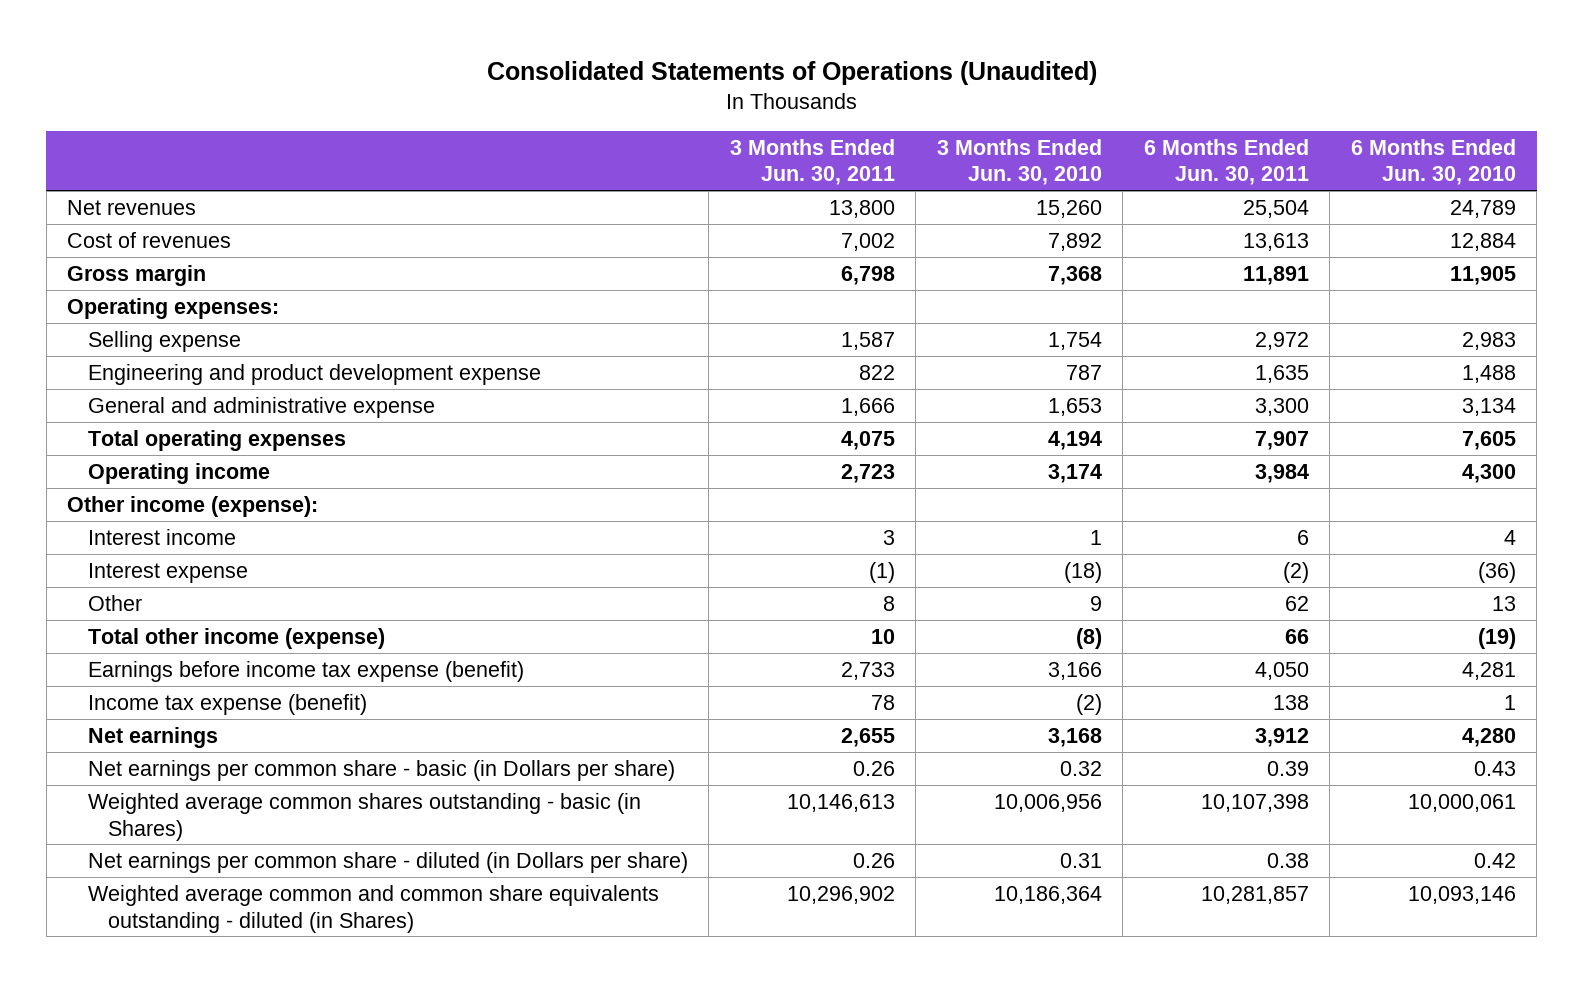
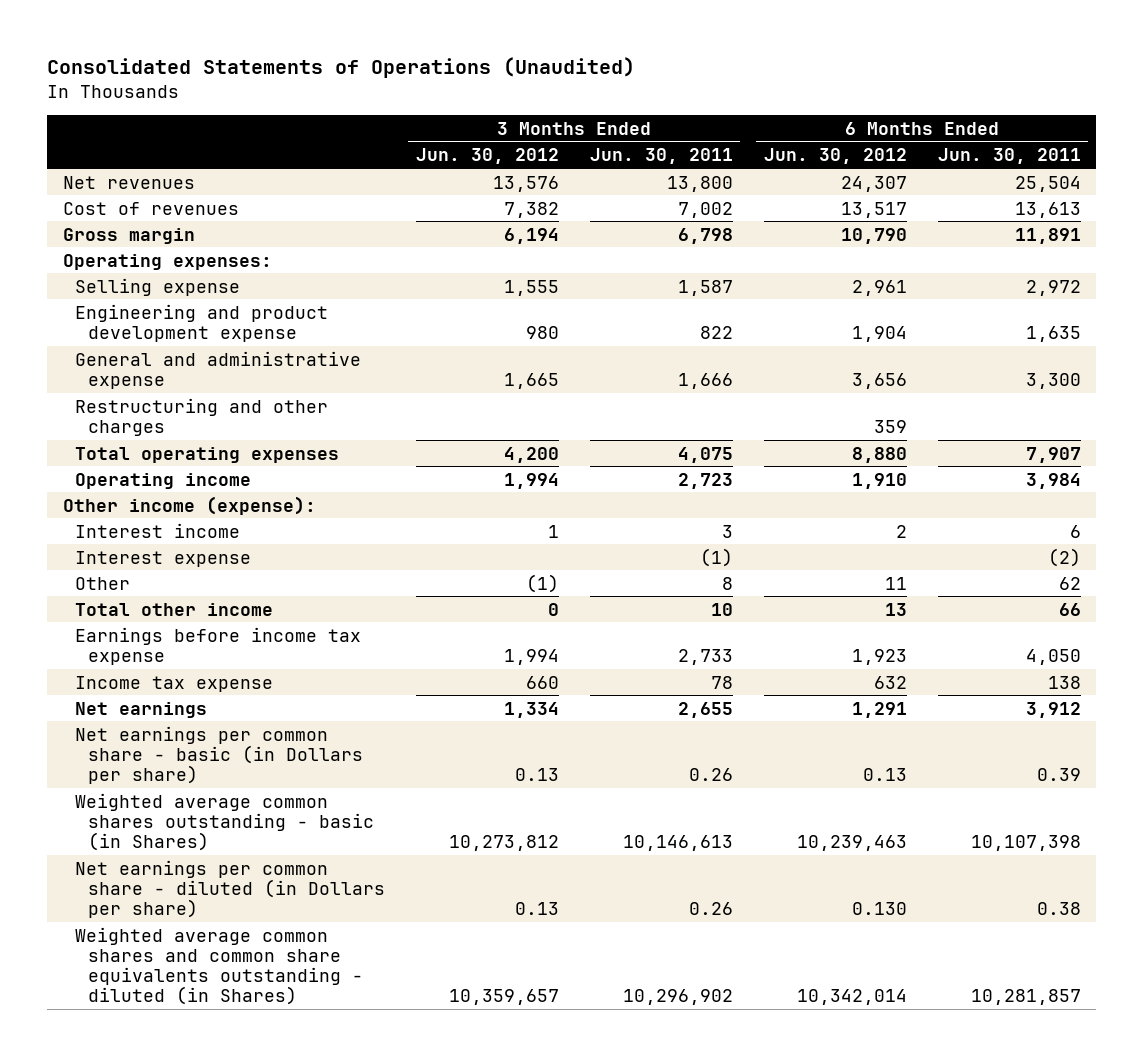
[936,138,1102,186] 3 Months Ended Jun. 30, 2010 -> none
[1350,138,1516,186] 6 Months Ended Jun. 30, 2010 -> none
none -> [415,148,559,165] Jun. 30, 2012
none -> [763,148,907,165] Jun. 30, 2012
none -> [75,397,329,436] Restructuring and other charges
[87,627,385,649] Total other income (expense) -> [75,602,274,616] Total other income
[87,660,524,682] Earnings before income tax expense (benefit) -> [75,626,362,665] Earnings before income tax expense
[87,693,367,715] Income tax expense (benefit) -> [75,675,274,692] Income tax expense
[87,884,659,933] Weighted average common and common share equivalents outstanding - diluted (in Shares) -> [75,926,363,1006] Weighted average common shares and common share equivalents outstanding - diluted (in Shares)

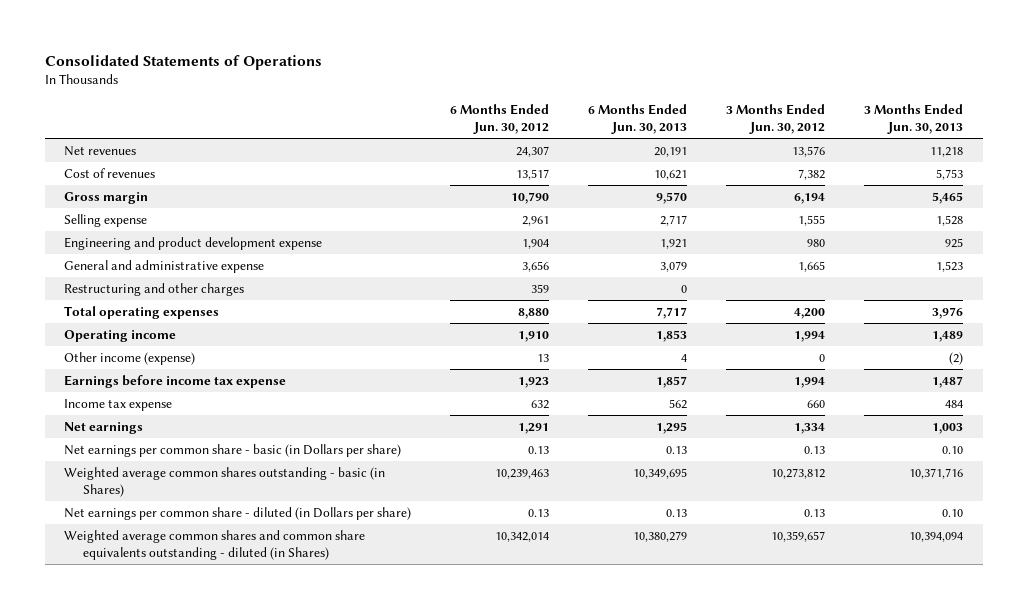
[47,57,636,79] Consolidated Statements of Operations (Unaudited) -> [44,54,322,70] Consolidated Statements of Operations
[589,148,733,165] Jun. 30, 2011 -> none
[937,148,1081,165] Jun. 30, 2011 -> none
none -> [588,103,688,135] 6 Months Ended Jun. 30, 2013
none -> [864,103,964,135] 3 Months Ended Jun. 30, 2013
[62,253,272,270] Operating expenses: -> none
[62,495,316,515] Other income (expense): -> none
[75,522,241,538] Interest income -> none
[75,550,252,567] Interest expense -> none
[75,602,274,616] Total other income -> none
[75,576,131,590] Other -> [64,351,196,365] Other income (expense)
[525,573,559,593] (1) -> [819,353,826,362] 0
[884,576,907,590] 11 -> [537,353,550,362] 13
[851,901,907,915] 0.130 -> [528,508,550,517] 0.13

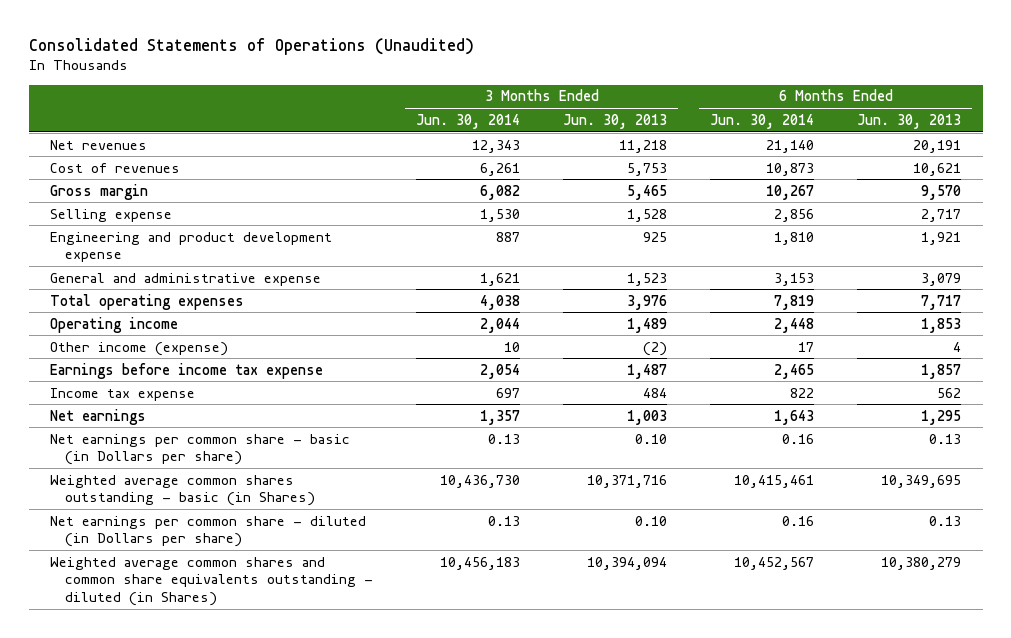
[44,54,322,70] Consolidated Statements of Operations -> [28,37,474,55] Consolidated Statements of Operations (Unaudited)
[450,103,550,135] 6 Months Ended Jun. 30, 2012 -> none
[726,103,826,135] 3 Months Ended Jun. 30, 2012 -> none
none -> [415,113,520,129] Jun. 30, 2014
none -> [710,113,815,129] Jun. 30, 2014
[64,282,245,296] Restructuring and other charges -> none

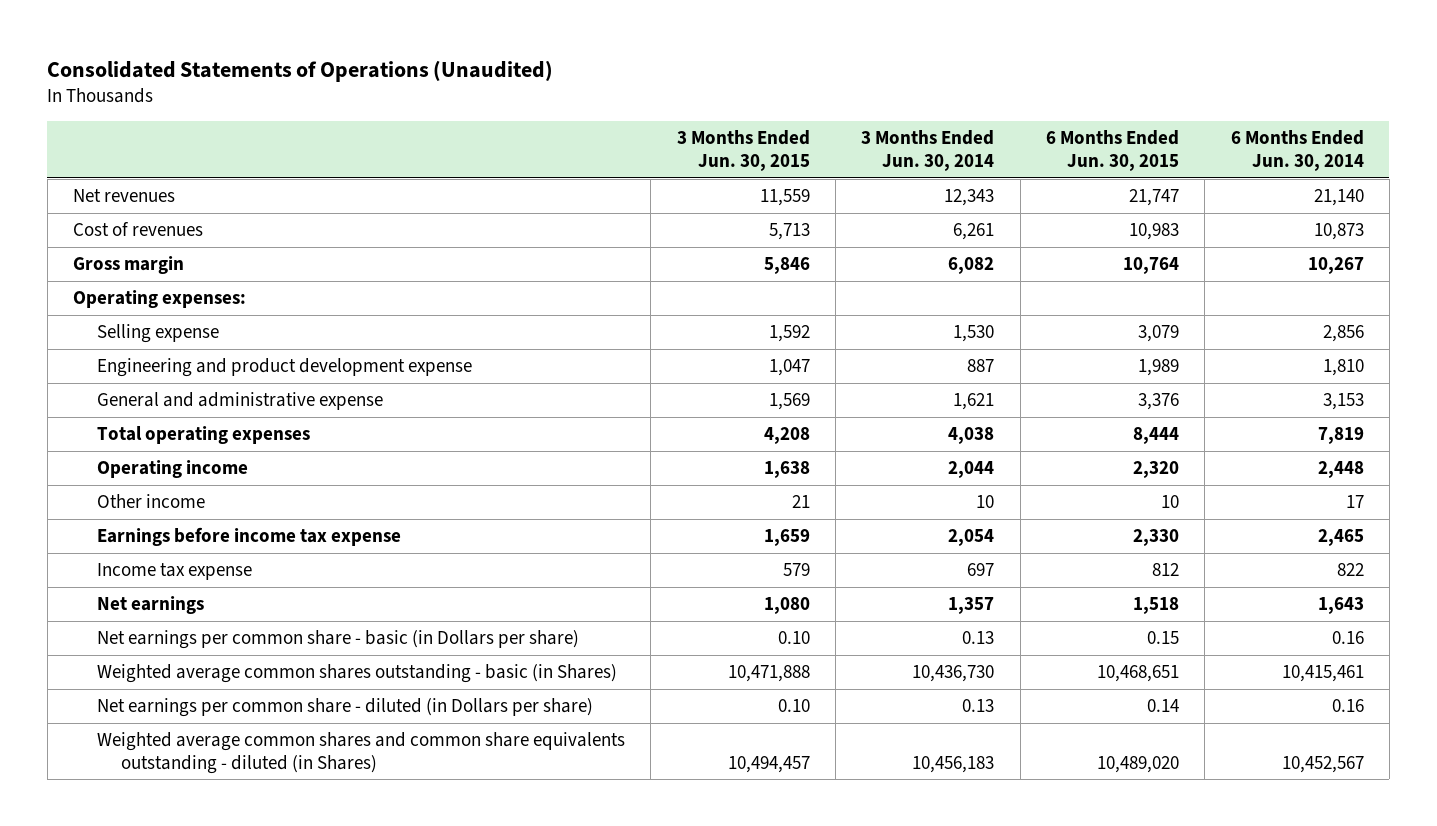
[563,113,668,129] Jun. 30, 2013 -> none
[857,113,962,129] Jun. 30, 2013 -> none
none -> [676,130,810,172] 3 Months Ended Jun. 30, 2015
none -> [1046,130,1180,172] 6 Months Ended Jun. 30, 2015
none -> [73,290,247,309] Operating expenses:
[50,341,229,356] Other income (expense) -> [97,494,206,509] Other income

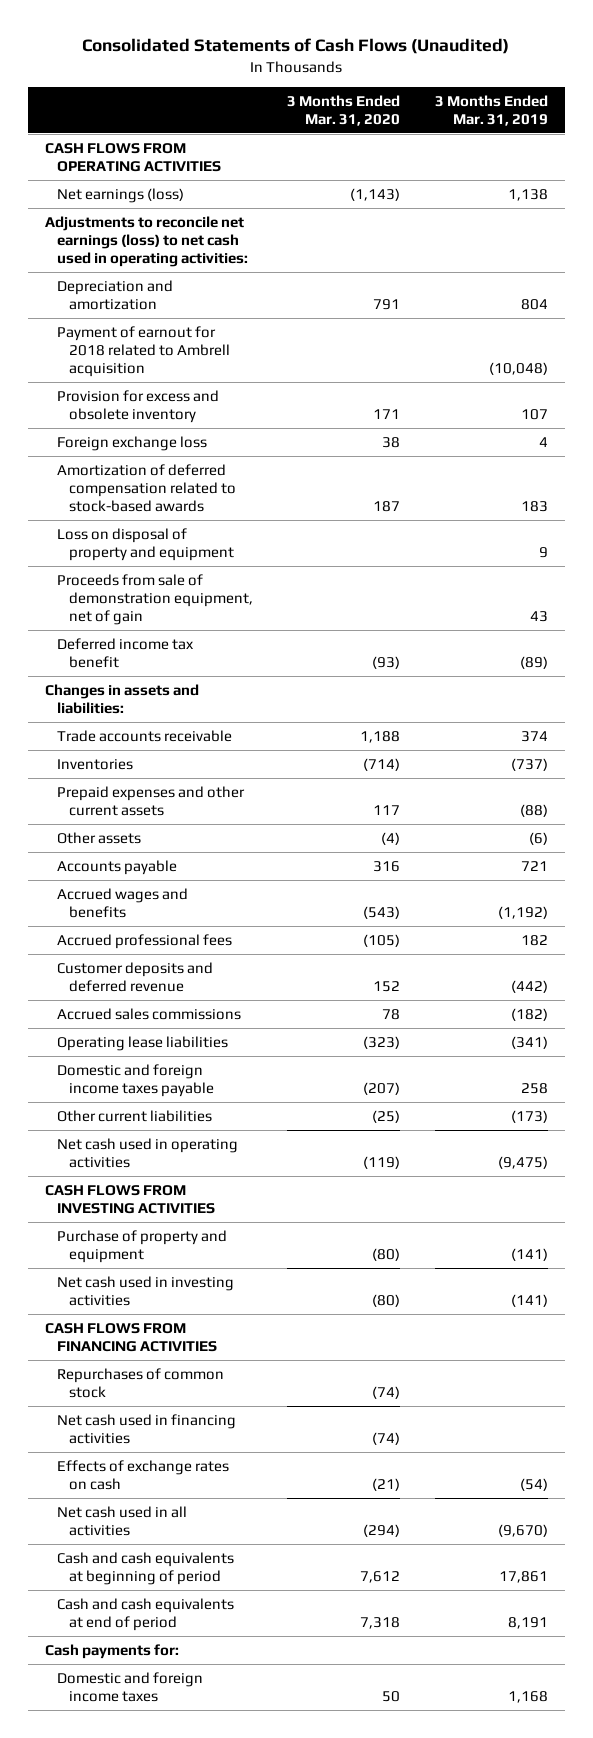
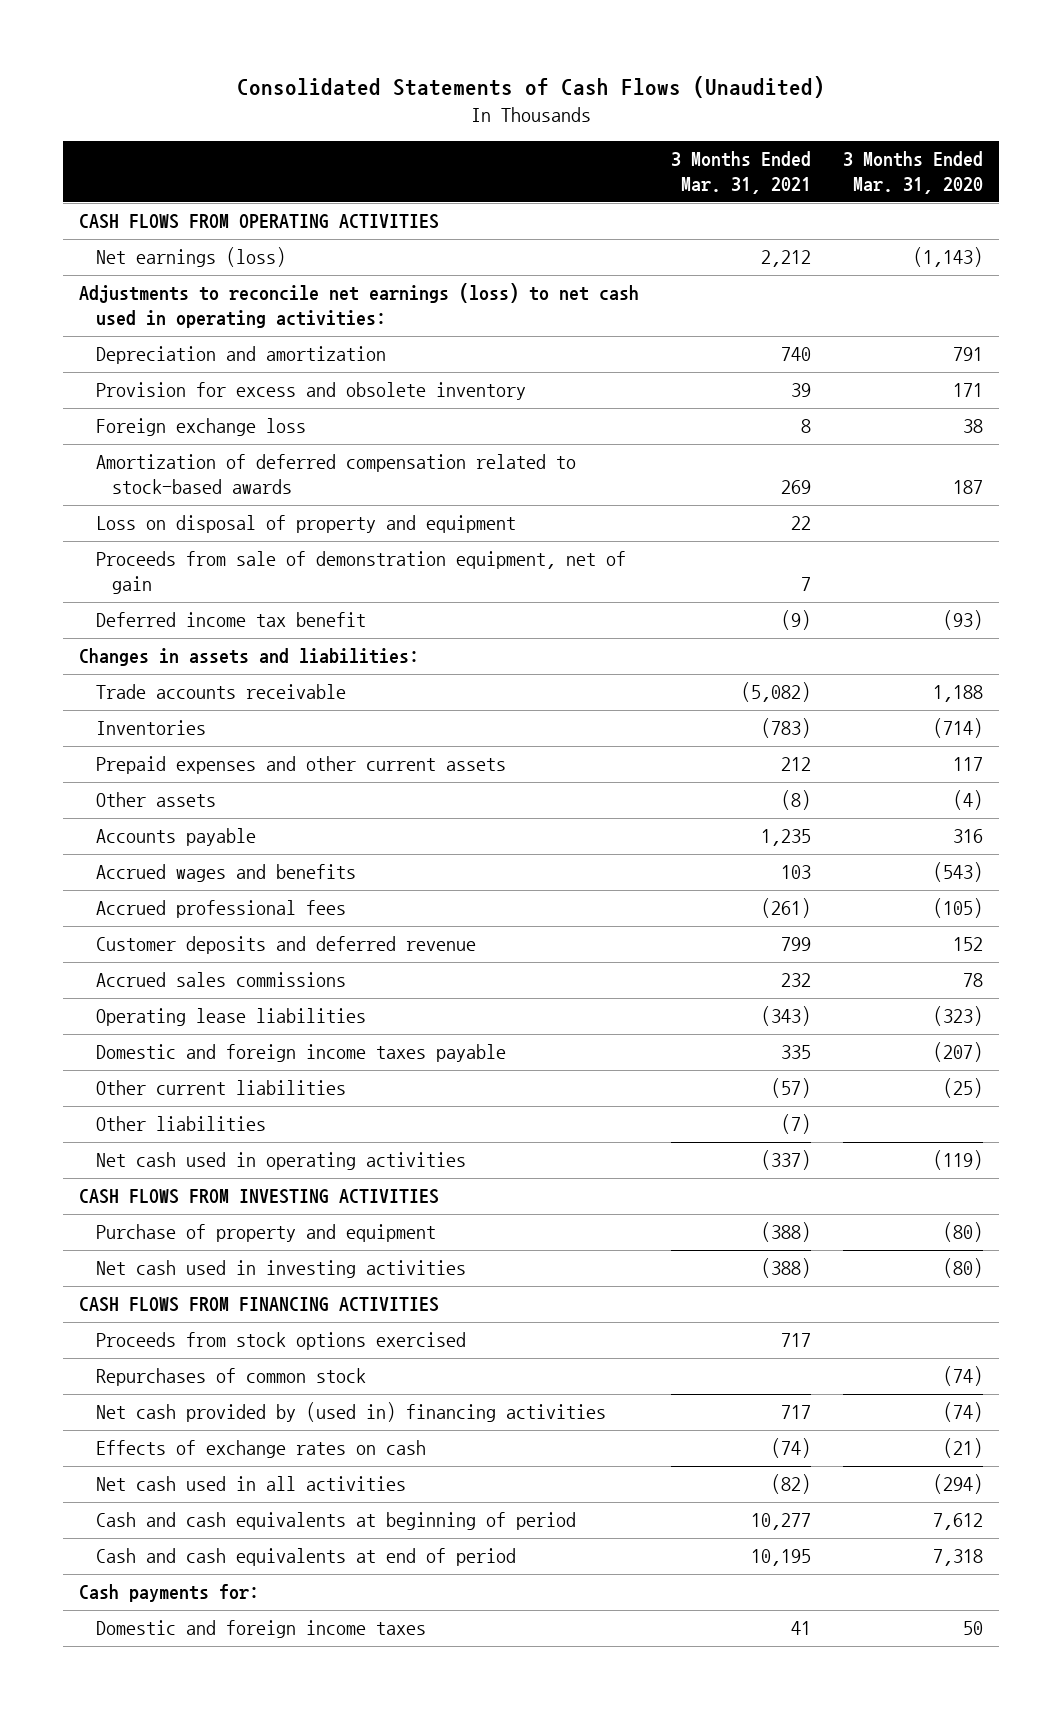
[434,94,548,126] 3 Months Ended Mar. 31, 2019 -> none
none -> [670,151,811,194] 3 Months Ended Mar. 31, 2021
[56,325,230,377] Payment of earnout for 2018 related to Ambrell acquisition -> none
none -> [95,1116,266,1132] Other liabilities
none -> [95,1332,466,1351] Proceeds from stock options exercised
[56,1413,236,1444] Net cash used in financing activities -> [95,1402,606,1423] Net cash provided by (used in) financing activities

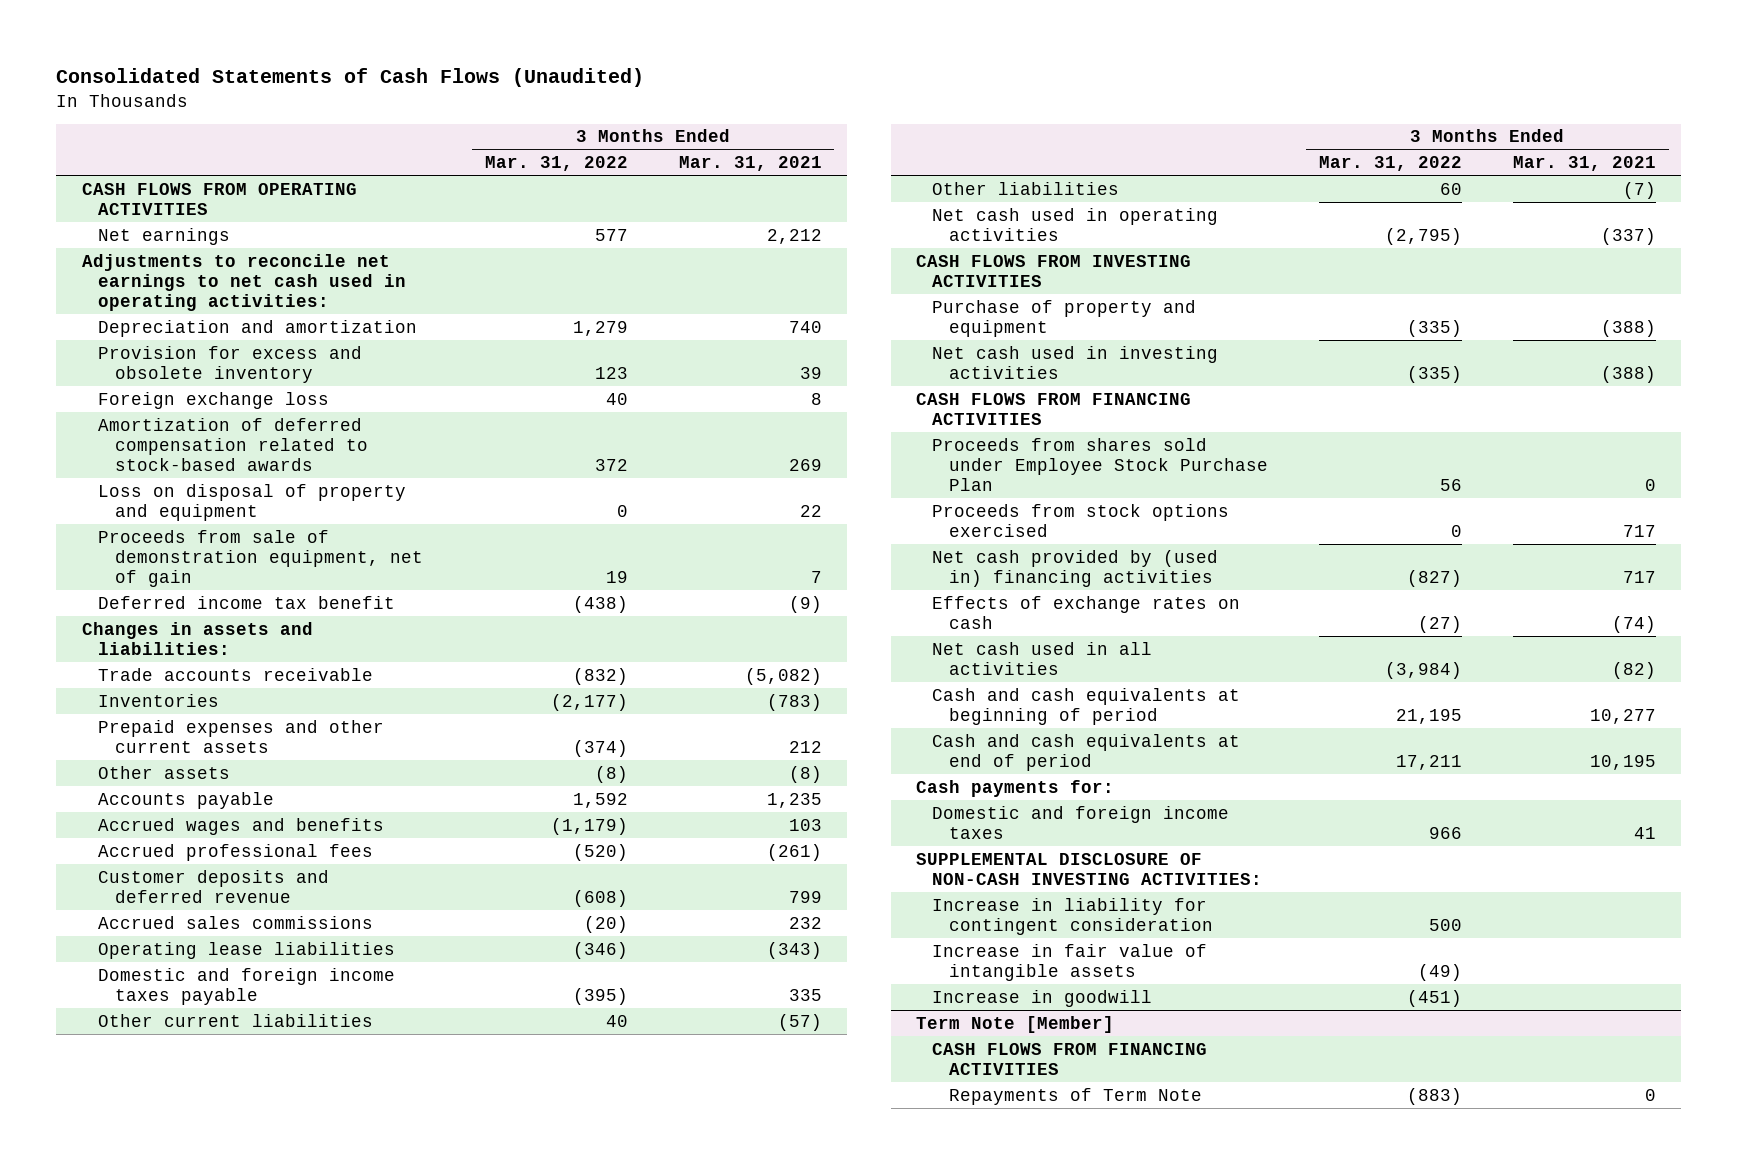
[842,151,983,194] 3 Months Ended Mar. 31, 2020 -> none
none -> [484,156,628,172] Mar. 31, 2022
[95,247,286,268] Net earnings (loss) -> [98,227,231,245] Net earnings
[78,283,639,329] Adjustments to reconcile net earnings (loss) to net cash used in operating activities: -> [81,253,407,311] Adjustments to reconcile net earnings to net cash used in operating activities:
none -> [932,437,1268,491] Proceeds from shares sold under Employee Stock Purchase Plan
[95,1368,366,1387] Repurchases of common stock -> none
none -> [916,852,1263,885] SUPPLEMENTAL DISCLOSURE OF NON-CASH INVESTING ACTIVITIES:
none -> [932,897,1213,935] Increase in liability for contingent consideration
none -> [932,943,1208,981] Increase in fair value of intangible assets
none -> [932,989,1153,1007] Increase in goodwill
none -> [916,1015,1115,1033] Term Note [Member]
none -> [932,1042,1208,1075] CASH FLOWS FROM FINANCING ACTIVITIES
none -> [948,1087,1202,1105] Repayments of Term Note

